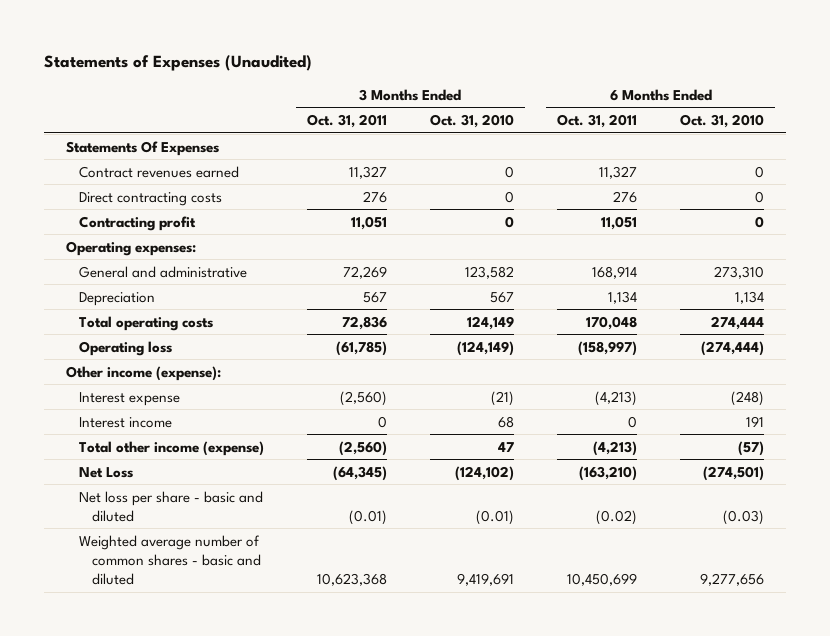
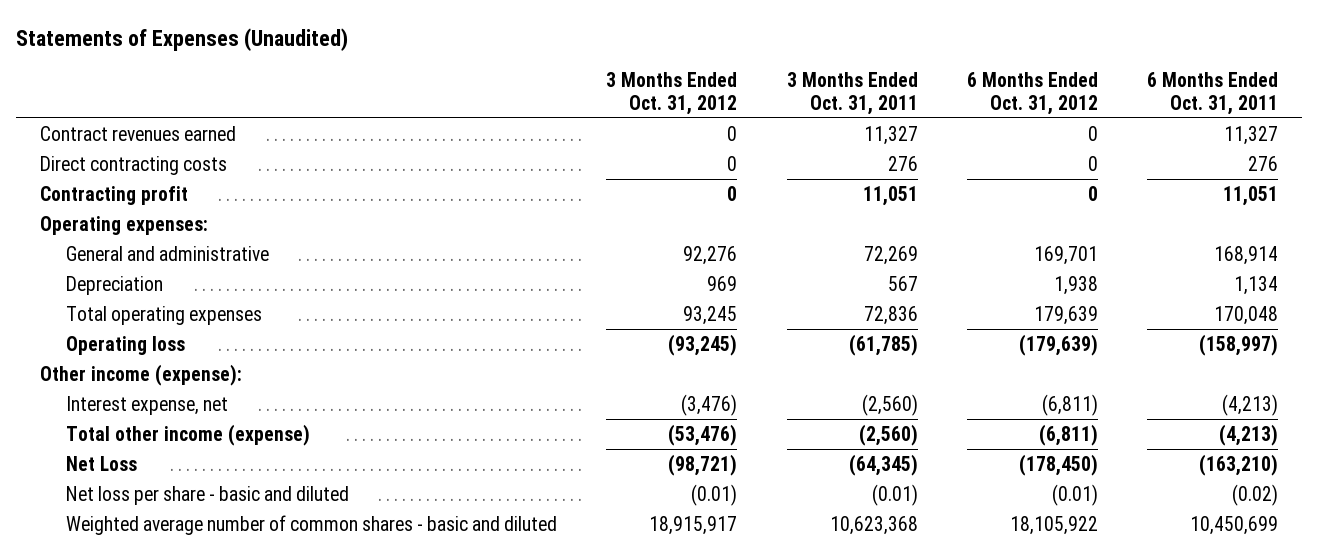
[429,114,514,129] Oct. 31, 2010 -> none
[680,114,765,129] Oct. 31, 2010 -> none
none -> [606,71,738,115] 3 Months Ended Oct. 31, 2012
none -> [966,71,1098,115] 6 Months Ended Oct. 31, 2012
[65,140,219,156] Statements Of Expenses -> none
[78,315,213,331] Total operating costs -> [66,305,263,325] Total operating expenses
[78,416,172,428] Interest income -> none
[78,391,180,406] Interest expense -> [66,395,229,415] Interest expense, net

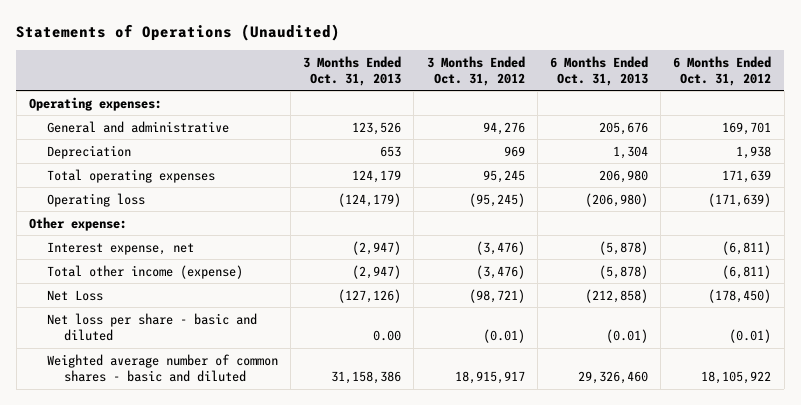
[15,27,348,51] Statements of Expenses (Unaudited) -> [16,23,341,41] Statements of Operations (Unaudited)
[786,71,918,115] 3 Months Ended Oct. 31, 2011 -> none
[1146,71,1278,115] 6 Months Ended Oct. 31, 2011 -> none
none -> [303,55,402,86] 3 Months Ended Oct. 31, 2013
none -> [549,55,648,86] 6 Months Ended Oct. 31, 2013
[40,125,237,141] Contract revenues earned -> none
[40,155,228,175] Direct contracting costs -> none
[40,185,189,205] Contracting profit -> none
[683,245,738,265] 92,276 -> [482,121,525,135] 94,276
[683,305,738,325] 93,245 -> [482,169,525,183] 95,245
[1033,305,1098,325] 179,639 -> [722,169,772,183] 171,639
[668,333,738,356] (93,245) -> [468,192,525,207] (95,245)
[1018,333,1098,356] (179,639) -> [708,192,772,207] (171,639)
[40,363,243,386] Other income (expense): -> [29,216,128,231] Other expense:
[668,423,738,446] (53,476) -> [475,264,525,279] (3,476)

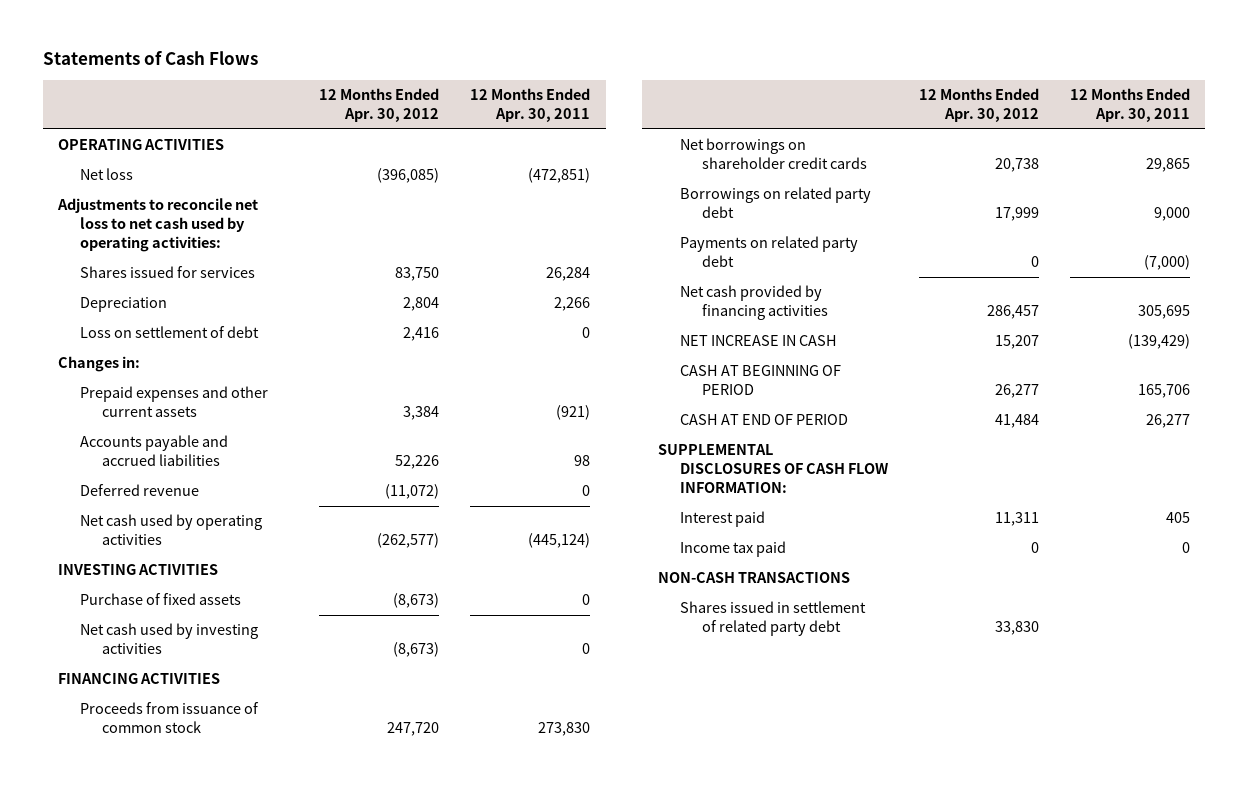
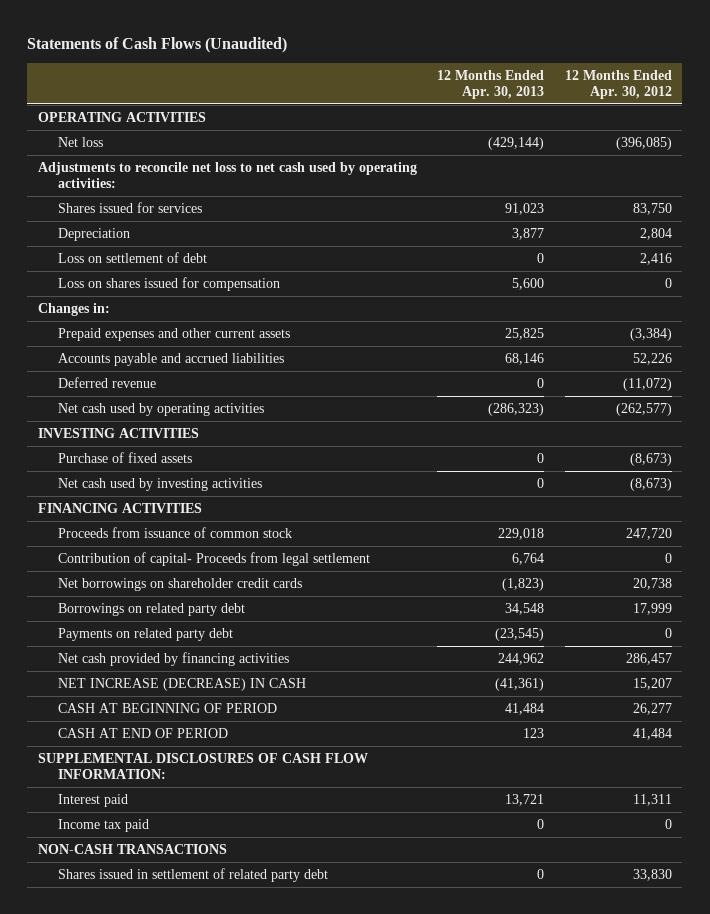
[42,51,258,66] Statements of Cash Flows -> [27,36,288,53] Statements of Cash Flows (Unaudited)
[470,88,591,123] 12 Months Ended Apr. 30, 2011 -> none
none -> [437,69,545,99] 12 Months Ended Apr. 30, 2013
none -> [57,277,280,292] Loss on shares issued for compensation
[403,406,440,421] 3,384 -> [630,328,673,342] (3,384)
none -> [57,552,370,567] Contribution of capital- Proceeds from legal settlement
[679,335,837,347] NET INCREASE IN CASH -> [57,678,306,692] NET INCREASE (DECREASE) IN CASH

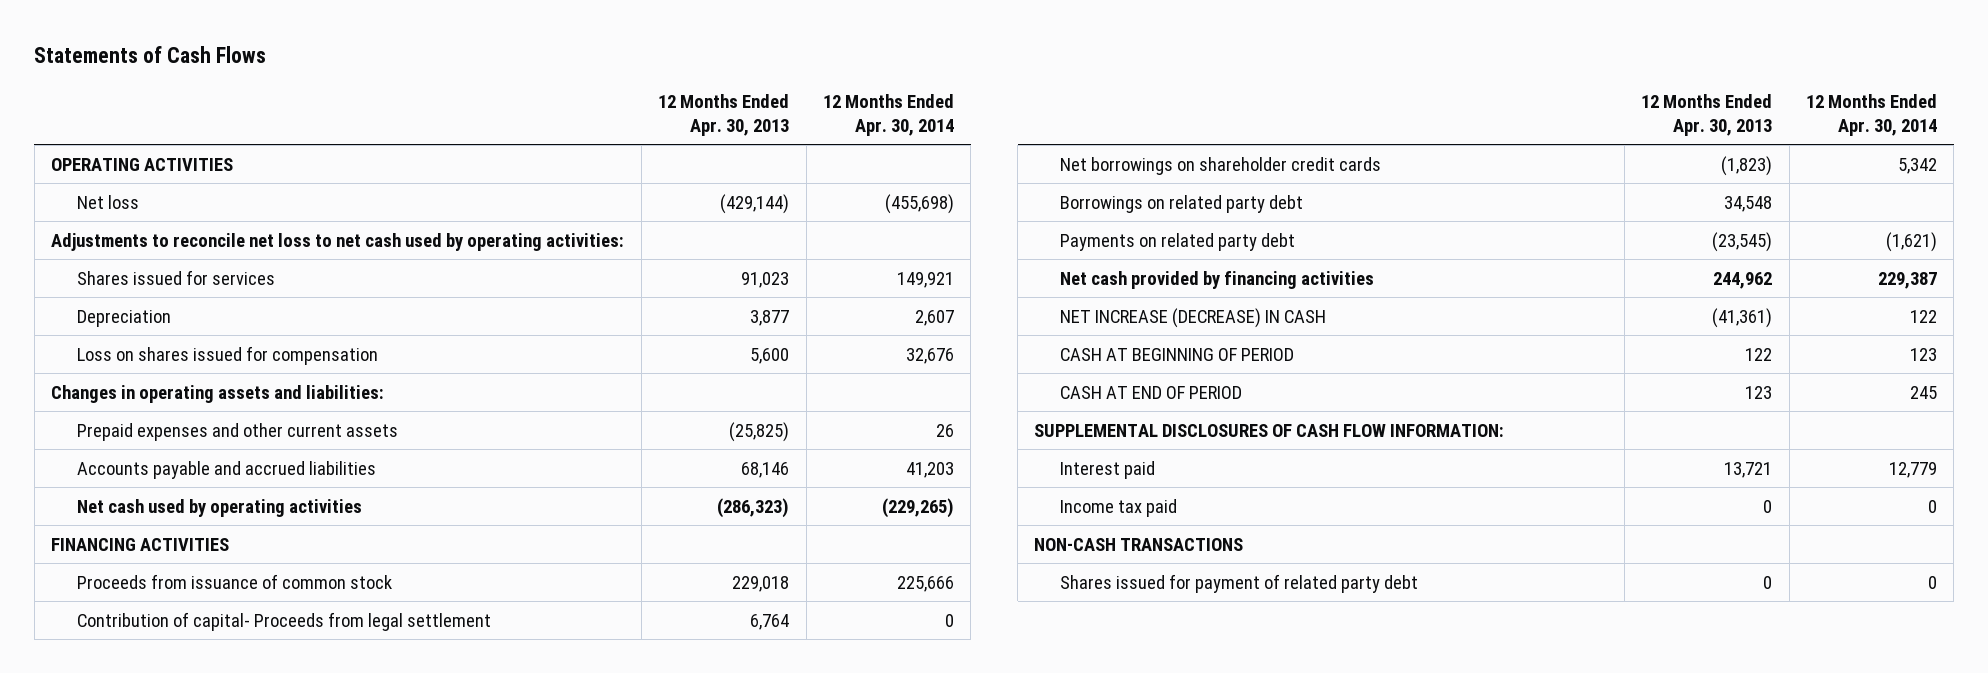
[27,36,288,53] Statements of Cash Flows (Unaudited) -> [34,46,267,64] Statements of Cash Flows
[565,69,673,99] 12 Months Ended Apr. 30, 2012 -> none
none -> [822,93,954,136] 12 Months Ended Apr. 30, 2014
[57,252,207,264] Loss on settlement of debt -> none
[37,303,110,317] Changes in: -> [51,384,385,403] Changes in operating assets and liabilities:
[505,328,545,341] 25,825 -> [729,421,790,442] (25,825)
[57,377,156,389] Deferred revenue -> none
[37,428,199,439] INVESTING ACTIVITIES -> none
[57,452,192,464] Purchase of fixed assets -> none
[57,478,262,492] Net cash used by investing activities -> none
[505,703,545,716] 41,484 -> [1745,347,1773,361] 122
[57,868,328,883] Shares issued in settlement of related party debt -> [1060,573,1419,593] Shares issued for payment of related party debt

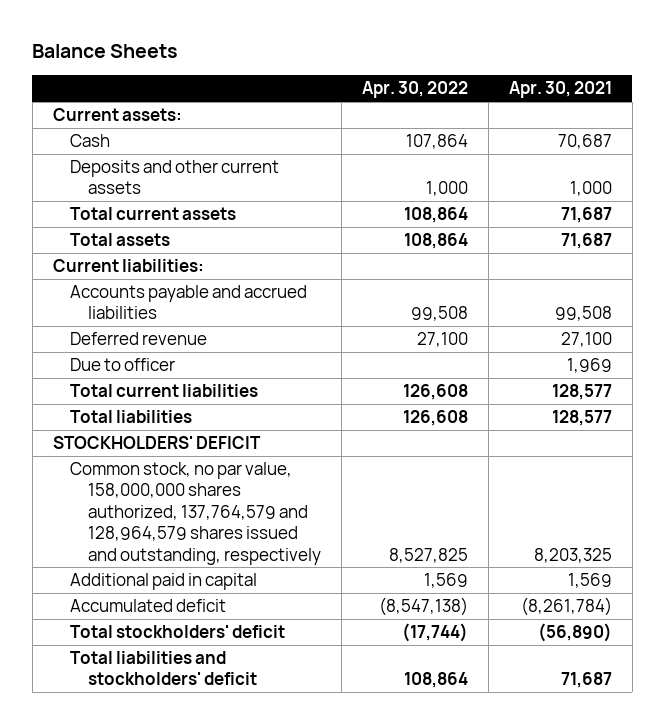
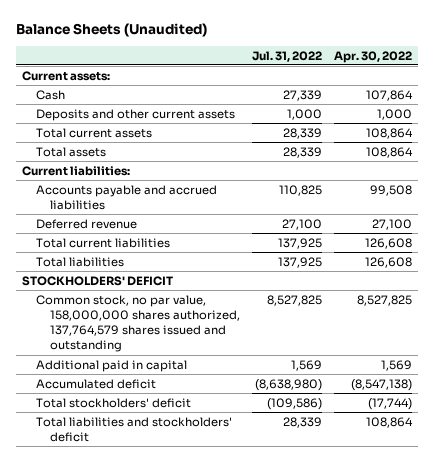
[32,44,179,59] Balance Sheets -> [15,22,207,37] Balance Sheets (Unaudited)
[508,81,612,99] Apr. 30, 2021 -> none
none -> [251,50,322,62] Jul. 31, 2022
[70,358,176,372] Due to officer -> none
[70,462,321,565] Common stock, no par value, 158,000,000 shares authorized, 137,764,579 and 128,964,579 shares issued and outstanding, respectively -> [35,294,240,353] Common stock, no par value, 158,000,000 shares authorized, 137,764,579 shares issued and outstanding

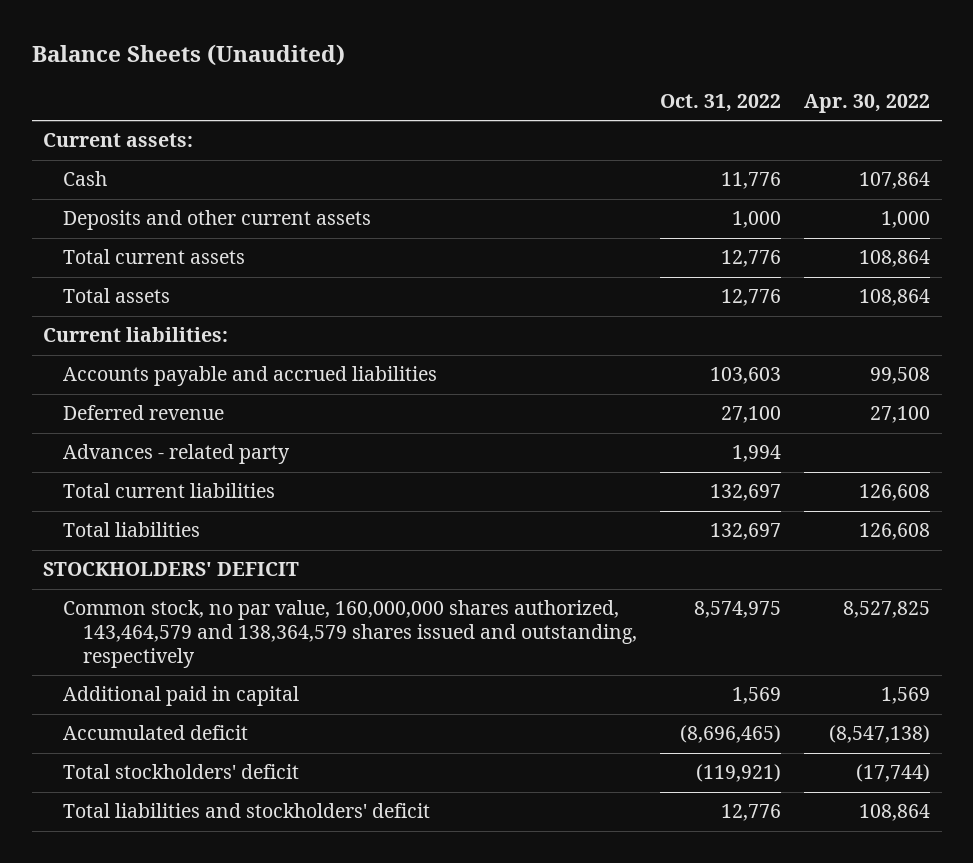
[251,50,322,62] Jul. 31, 2022 -> none
none -> [660,93,782,112] Oct. 31, 2022
none -> [63,444,291,465] Advances - related party
[35,294,240,353] Common stock, no par value, 158,000,000 shares authorized, 137,764,579 shares issued and outstanding -> [63,600,638,668] Common stock, no par value, 160,000,000 shares authorized, 143,464,579 and 138,364,579 shares issued and outstanding, respectively

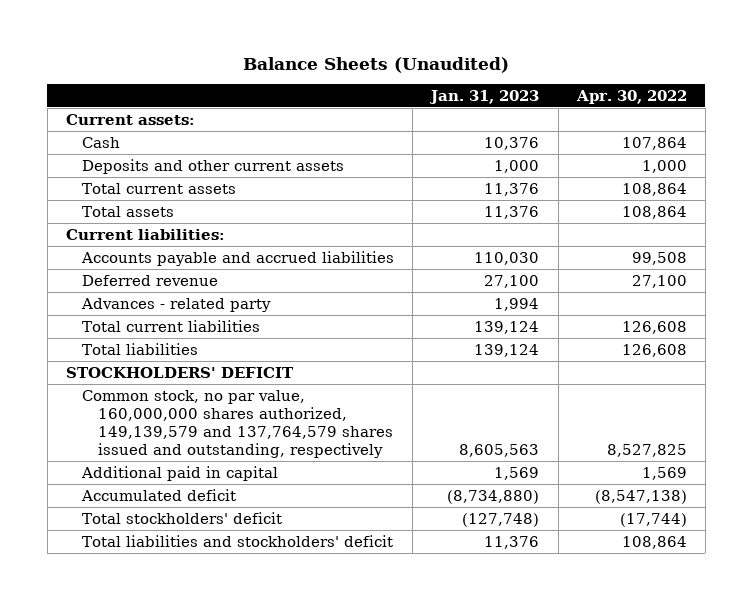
[660,93,782,112] Oct. 31, 2022 -> none
none -> [429,89,540,104] Jan. 31, 2023
[63,600,638,668] Common stock, no par value, 160,000,000 shares authorized, 143,464,579 and 138,364,579 shares issued and outstanding, respectively -> [82,389,394,458] Common stock, no par value, 160,000,000 shares authorized, 149,139,579 and 137,764,579 shares issued and outstanding, respectively

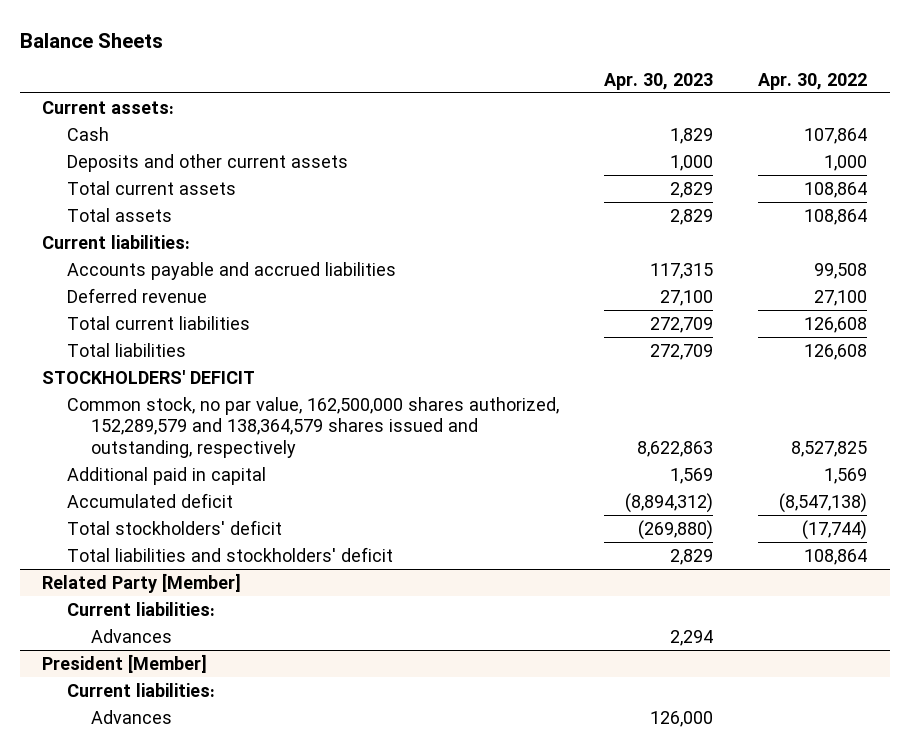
[243,56,510,73] Balance Sheets (Unaudited) -> [19,32,163,48] Balance Sheets
[429,89,540,104] Jan. 31, 2023 -> none
none -> [603,72,713,90] Apr. 30, 2023
[81,297,272,312] Advances - related party -> none
[82,389,394,458] Common stock, no par value, 160,000,000 shares authorized, 149,139,579 and 137,764,579 shares issued and outstanding, respectively -> [66,396,559,458] Common stock, no par value, 162,500,000 shares authorized, 152,289,579 and 138,364,579 shares issued and outstanding, respectively
none -> [42,572,242,593] Related Party [Member]
none -> [66,601,215,616] Current liabilities:
none -> [91,628,173,643] Advances
none -> [42,653,208,673] President [Member]
none -> [66,682,215,697] Current liabilities:
none -> [91,709,173,724] Advances

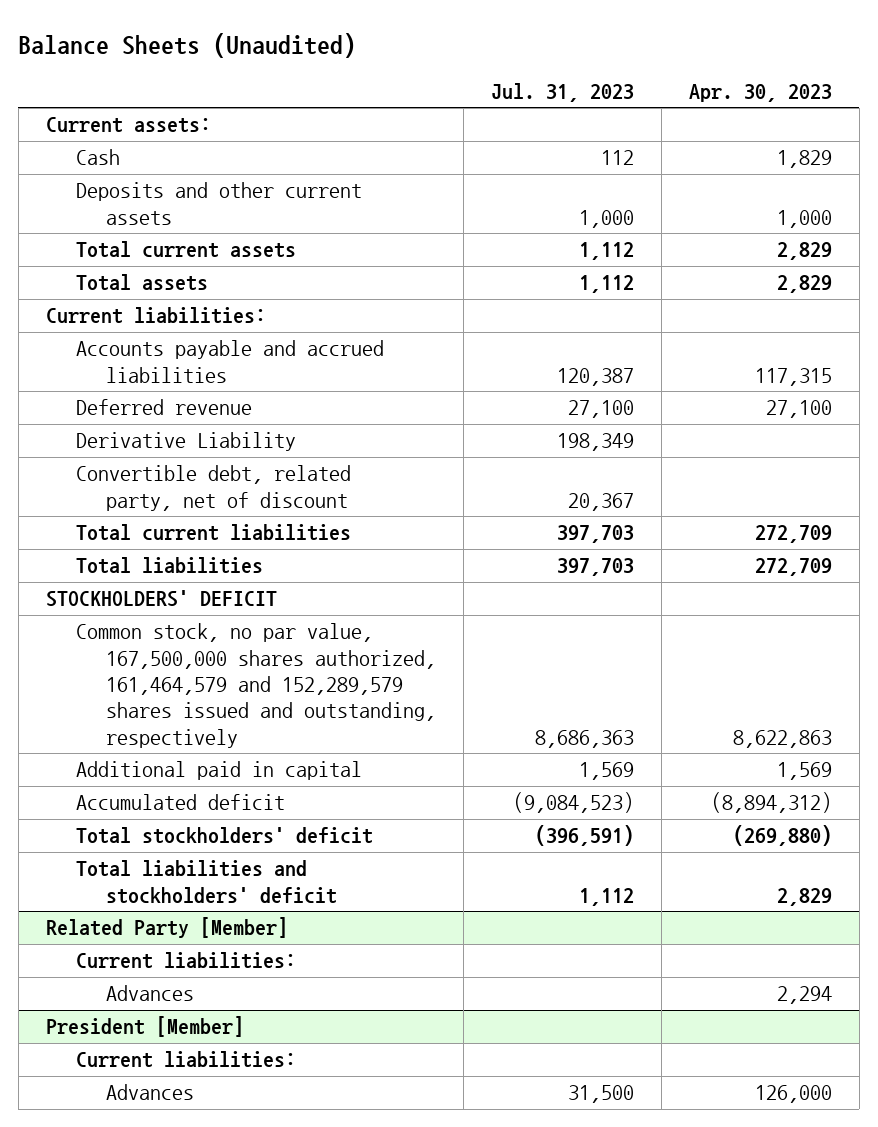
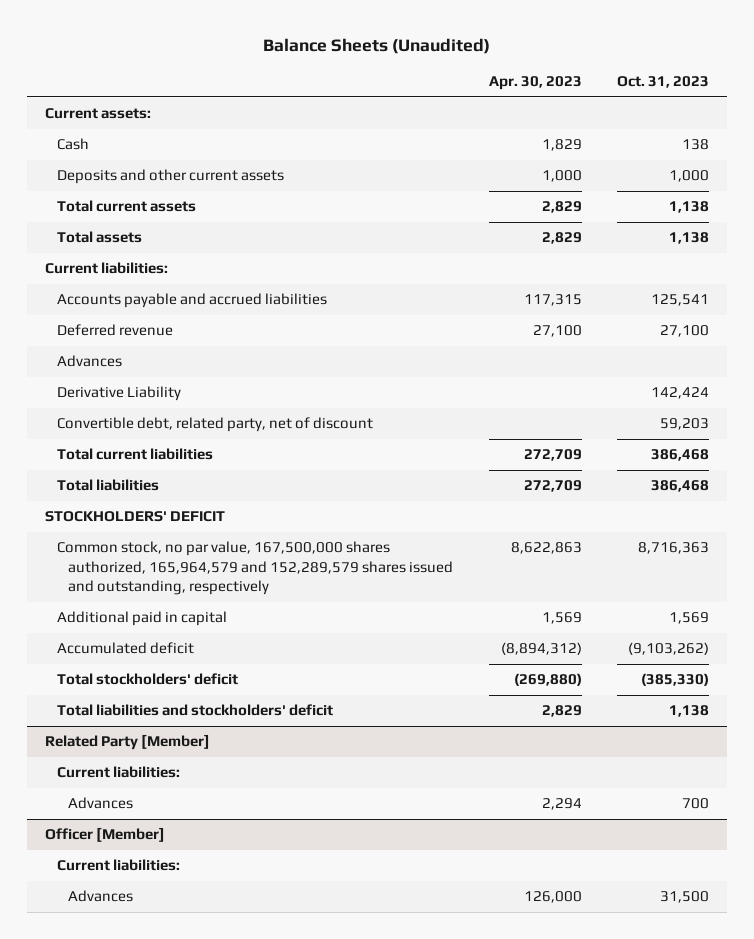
[490,82,634,102] Jul. 31, 2023 -> none
none -> [617,76,710,89] Oct. 31, 2023
none -> [56,355,122,368] Advances
[75,623,436,748] Common stock, no par value, 167,500,000 shares authorized, 161,464,579 and 152,289,579 shares issued and outstanding, respectively -> [56,541,454,596] Common stock, no par value, 167,500,000 shares authorized, 165,964,579 and 152,289,579 shares issued and outstanding, respectively
[45,1016,244,1038] President [Member] -> none
none -> [44,827,165,843] Officer [Member]

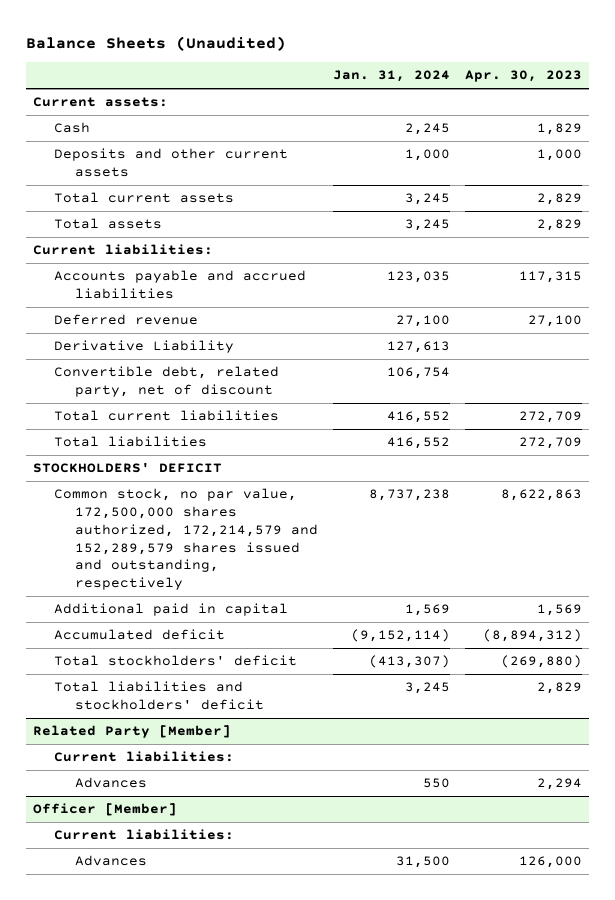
[617,76,710,89] Oct. 31, 2023 -> none
none -> [332,70,450,83] Jan. 31, 2024
[56,355,122,368] Advances -> none
[56,541,454,596] Common stock, no par value, 167,500,000 shares authorized, 165,964,579 and 152,289,579 shares issued and outstanding, respectively -> [53,488,318,591] Common stock, no par value, 172,500,000 shares authorized, 172,214,579 and 152,289,579 shares issued and outstanding, respectively

